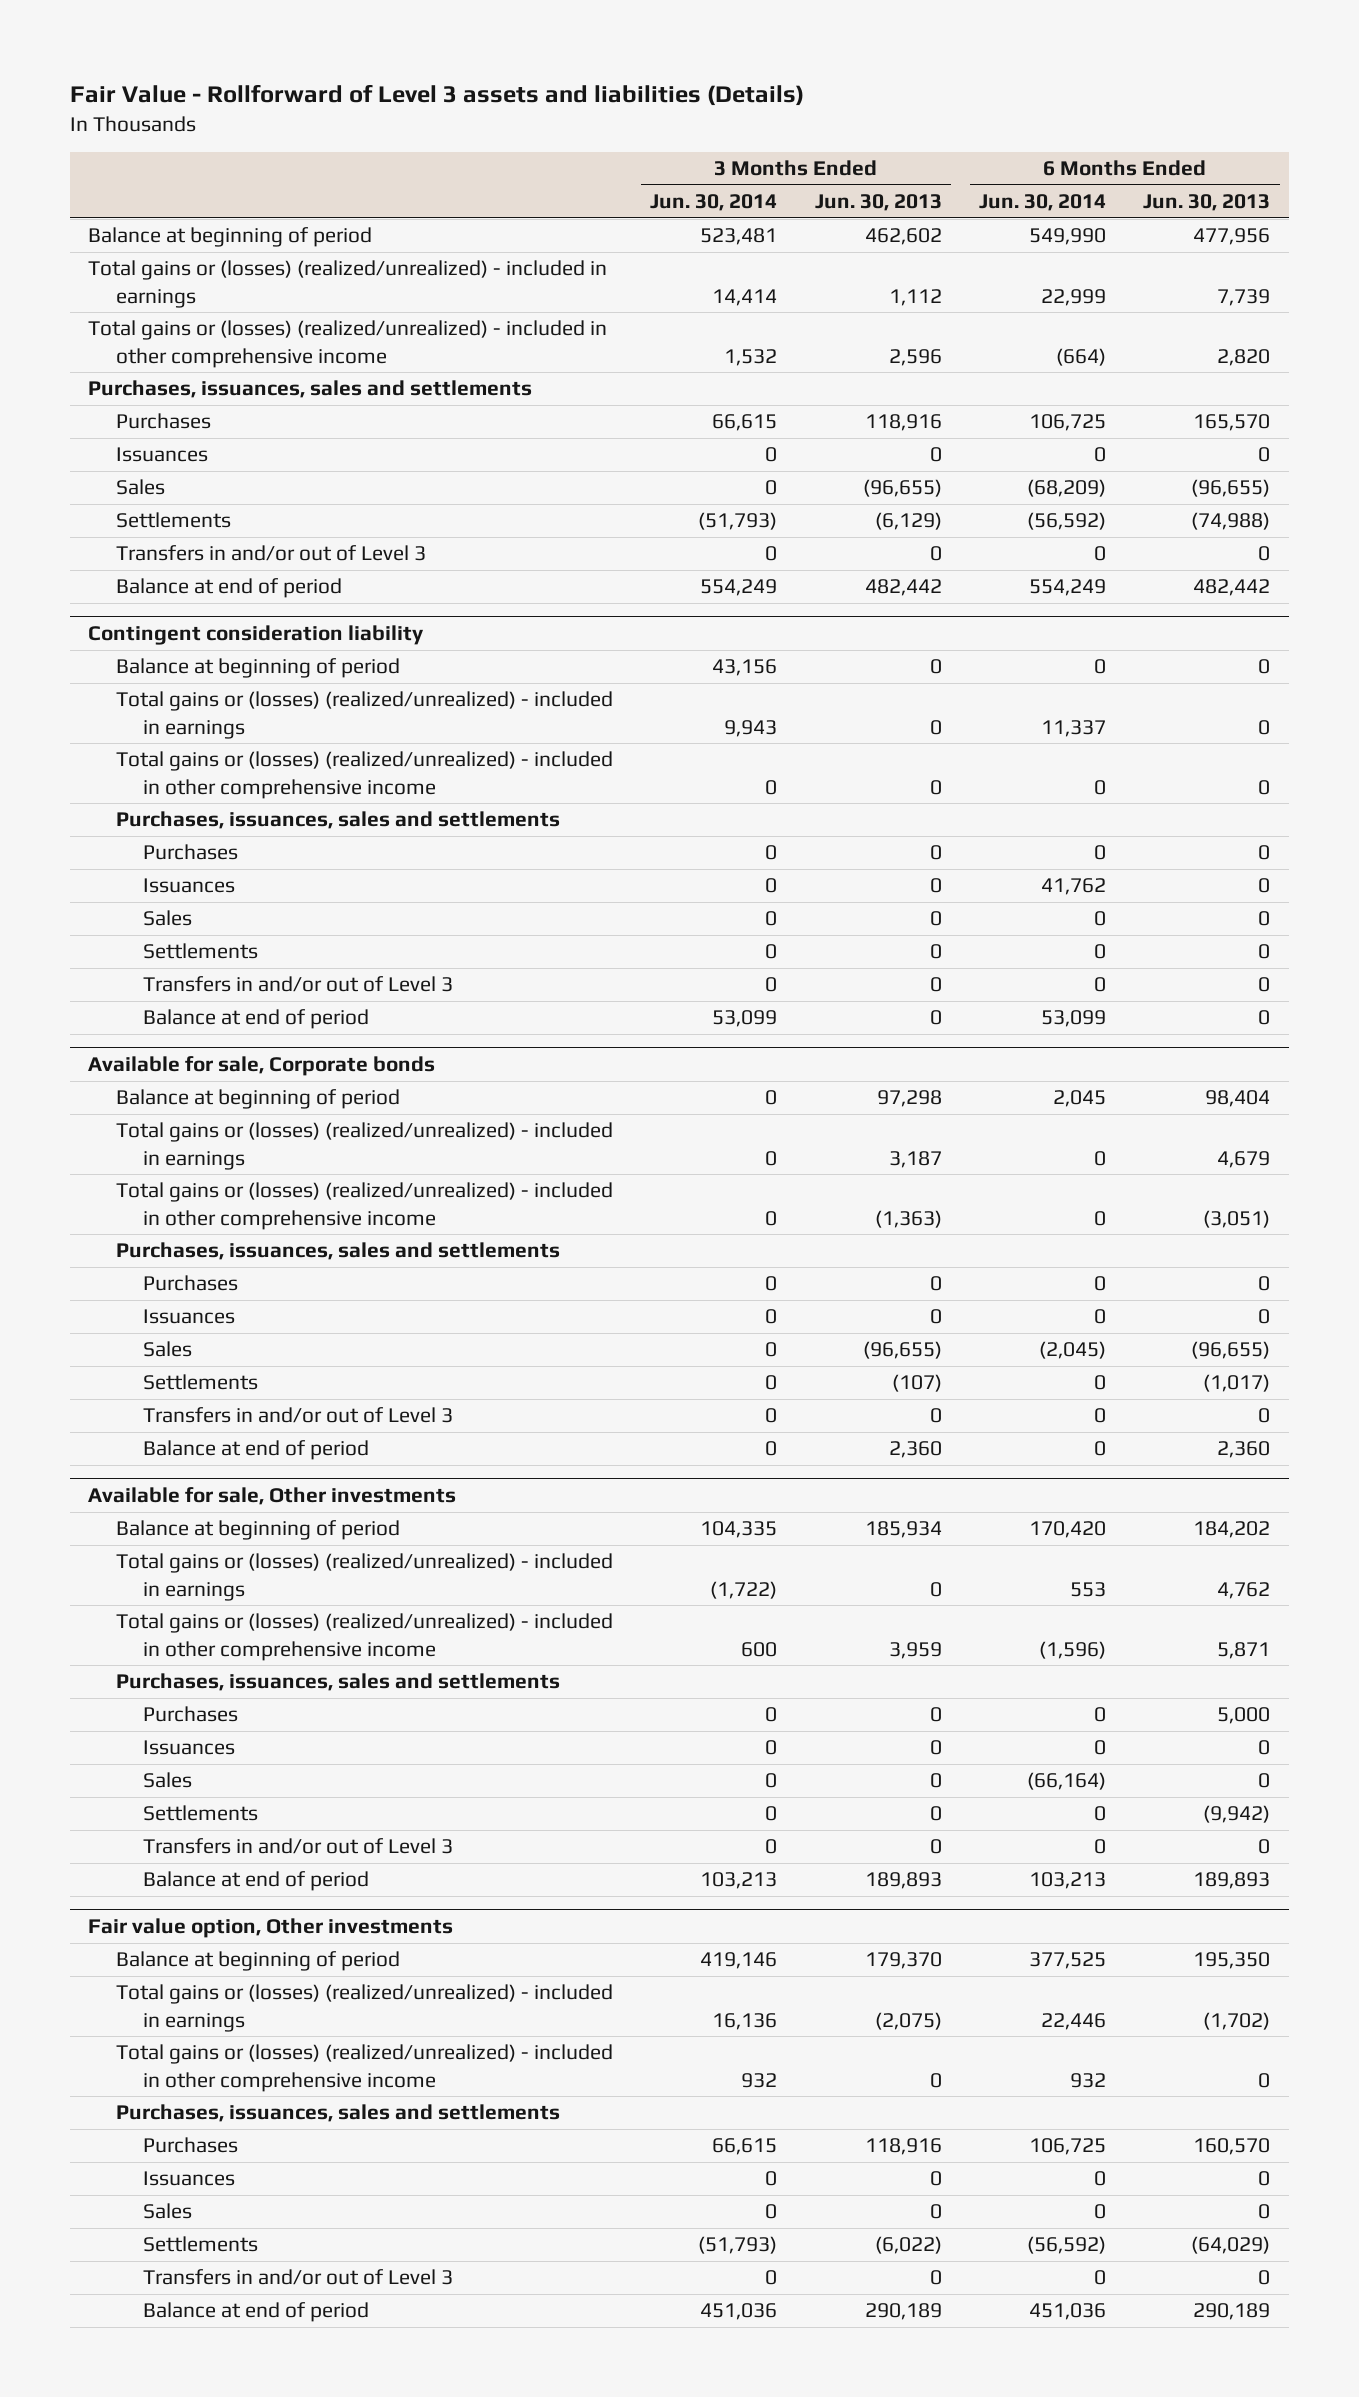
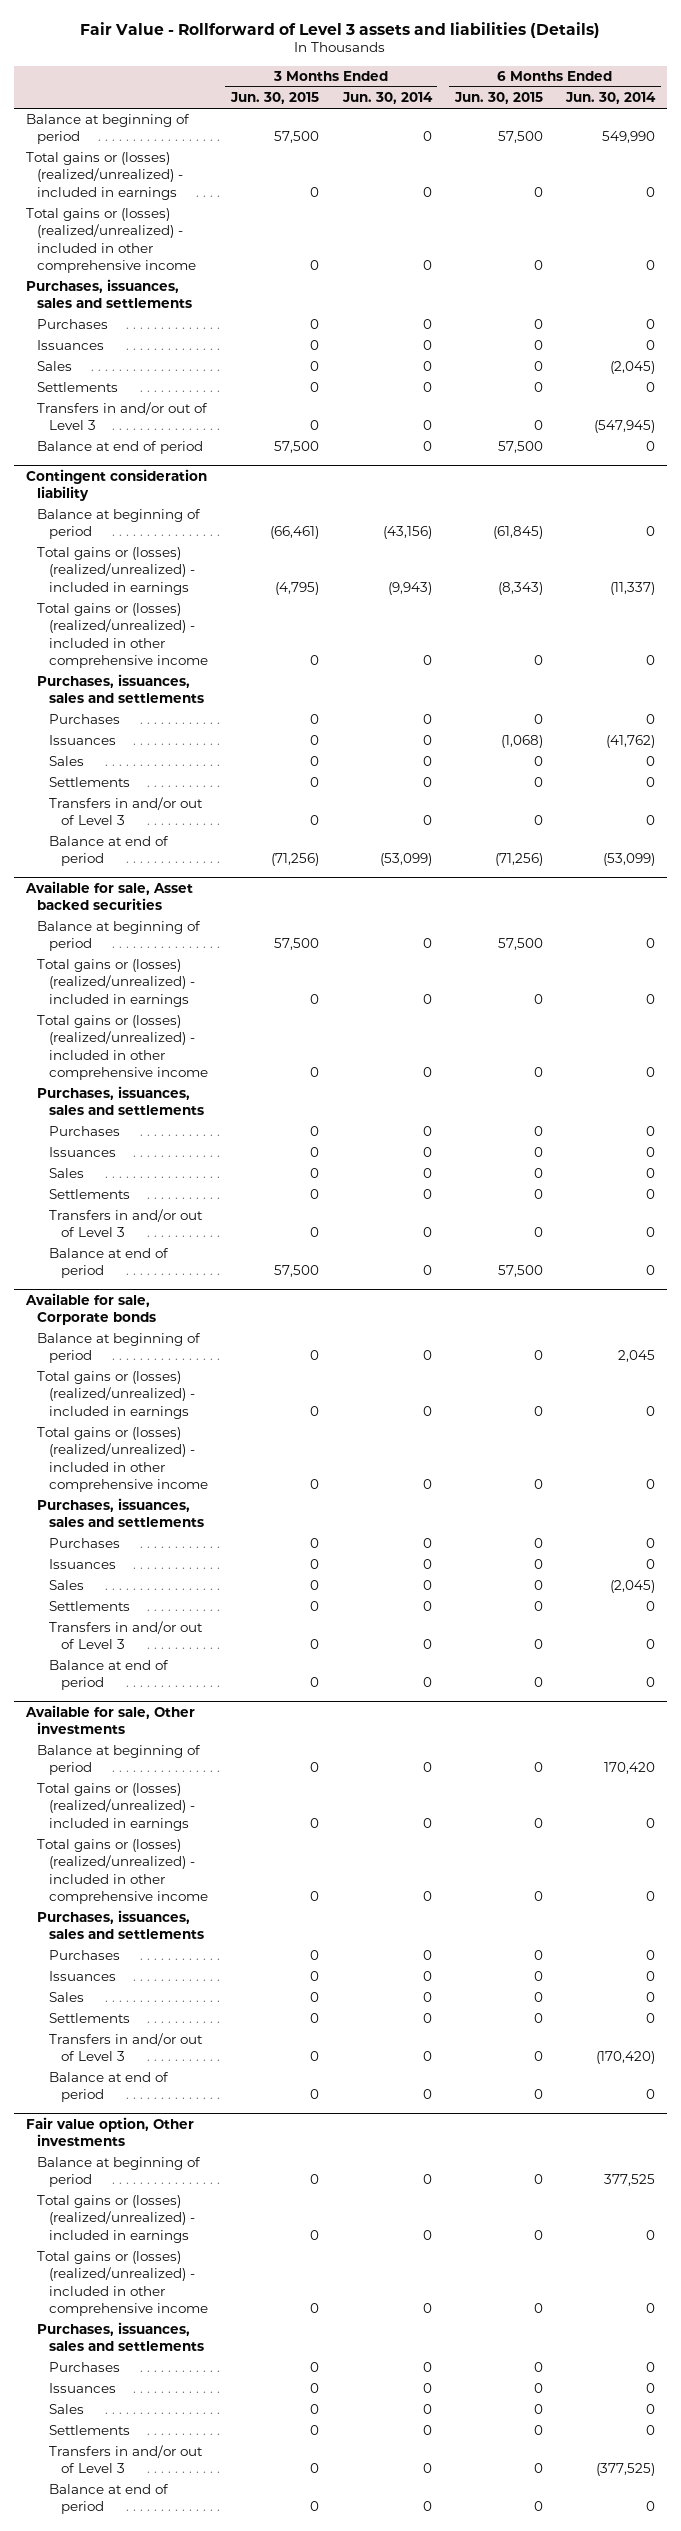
[814,194,942,212] Jun. 30, 2013 -> none
[1143,194,1271,212] Jun. 30, 2013 -> none
none -> [230,92,320,105] Jun. 30, 2015
none -> [453,92,543,105] Jun. 30, 2015
[700,228,778,246] 523,481 -> [422,131,432,142] 0
[712,288,778,306] 14,414 -> [422,186,432,197] 0
[1040,288,1106,306] 22,999 -> [646,186,656,197] 0
[724,348,778,366] 1,532 -> [422,259,432,270] 0
[1055,347,1106,366] (664) -> [646,259,656,270] 0
[712,414,778,432] 66,615 -> [422,319,432,330] 0
[1028,414,1106,432] 106,725 -> [646,319,656,330] 0
[1026,479,1106,498] (68,209) -> [610,361,656,375] (2,045)
[698,512,778,531] (51,793) -> [422,382,432,393] 0
[1026,512,1106,531] (56,592) -> [646,382,656,393] 0
[1093,546,1106,562] 0 -> [594,420,656,434] (547,945)
[700,579,778,597] 554,249 -> [422,441,432,452] 0
[1028,579,1106,597] 554,249 -> [646,441,656,452] 0
[712,659,778,677] 43,156 -> [382,526,432,540] (43,156)
[724,719,778,737] 9,943 -> [387,581,432,595] (9,943)
[1040,719,1106,737] 11,337 -> [610,581,656,595] (11,337)
[1040,878,1106,896] 41,762 -> [606,735,656,749] (41,762)
[712,1010,778,1028] 53,099 -> [379,853,432,867] (53,099)
[1040,1010,1106,1028] 53,099 -> [603,853,656,867] (53,099)
none -> [24,880,193,911] Available for sale, Asset backed securities
none -> [37,921,202,952] Balance at beginning of period
none -> [37,959,196,1007] Total gains or (losses) (realized/unrealized) - included in earnings
none -> [37,1015,209,1080] Total gains or (losses) (realized/unrealized) - included in other comprehensive income
none -> [37,1086,205,1116] Purchases, issuances, sales and settlements
none -> [49,1126,121,1137] Purchases
none -> [49,1147,117,1158] Issuances
none -> [49,1168,85,1179] Sales
none -> [49,1189,131,1200] Settlements
none -> [49,1209,204,1238] Transfers in and/or out of Level 3
none -> [49,1248,170,1279] Balance at end of period
[700,1521,778,1539] 104,335 -> [422,1762,432,1773] 0
[710,1580,778,1599] (1,722) -> [422,1817,432,1828] 0
[1069,1581,1106,1597] 553 -> [646,1817,656,1828] 0
[741,1641,778,1657] 600 -> [422,1890,432,1901] 0
[1038,1640,1106,1659] (1,596) -> [646,1890,656,1901] 0
[1026,1772,1106,1791] (66,164) -> [646,1992,656,2003] 0
[1093,1839,1106,1855] 0 -> [596,2051,656,2065] (170,420)
[700,1872,778,1890] 103,213 -> [422,2089,432,2100] 0
[1028,1872,1106,1890] 103,213 -> [646,2089,656,2100] 0
[700,1952,778,1970] 419,146 -> [422,2174,432,2185] 0
[712,2012,778,2030] 16,136 -> [422,2229,432,2240] 0
[1040,2012,1106,2030] 22,446 -> [646,2229,656,2240] 0
[741,2072,778,2088] 932 -> [422,2302,432,2313] 0
[1069,2072,1106,2088] 932 -> [646,2302,656,2313] 0
[712,2138,778,2156] 66,615 -> [422,2362,432,2373] 0
[1028,2138,1106,2156] 106,725 -> [646,2362,656,2373] 0
[698,2236,778,2255] (51,793) -> [422,2425,432,2436] 0
[1026,2236,1106,2255] (56,592) -> [646,2425,656,2436] 0
[1093,2270,1106,2286] 0 -> [596,2463,656,2477] (377,525)
[700,2303,778,2321] 451,036 -> [422,2501,432,2512] 0
[1028,2303,1106,2321] 451,036 -> [646,2501,656,2512] 0

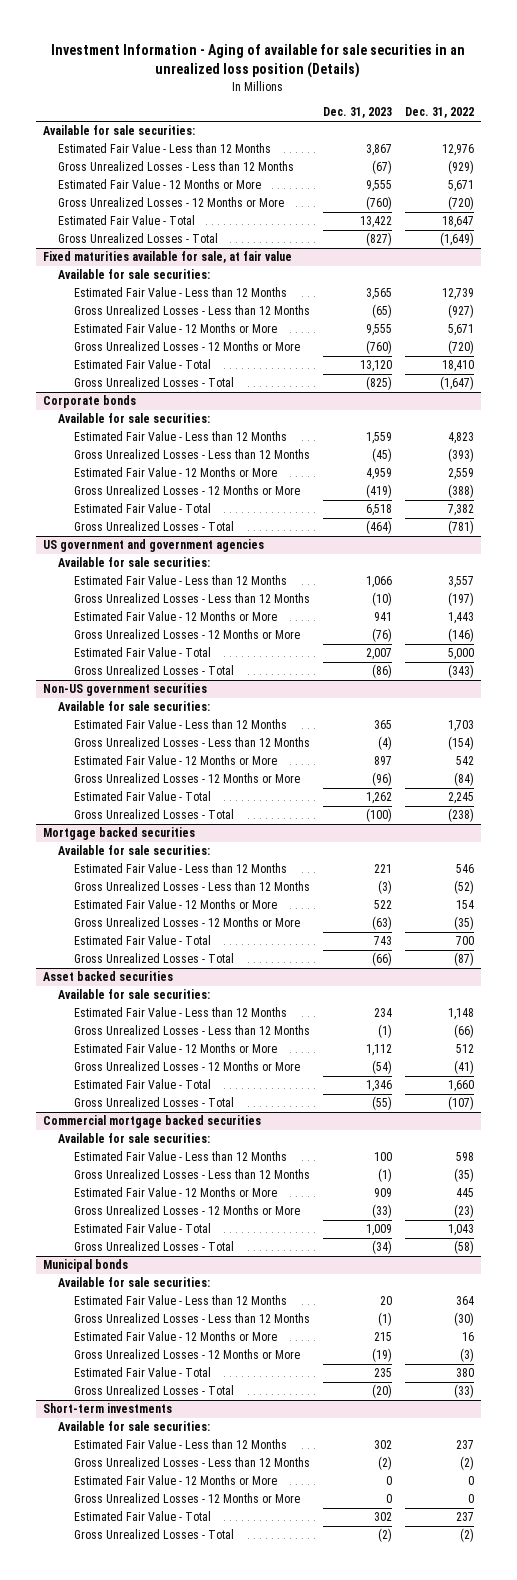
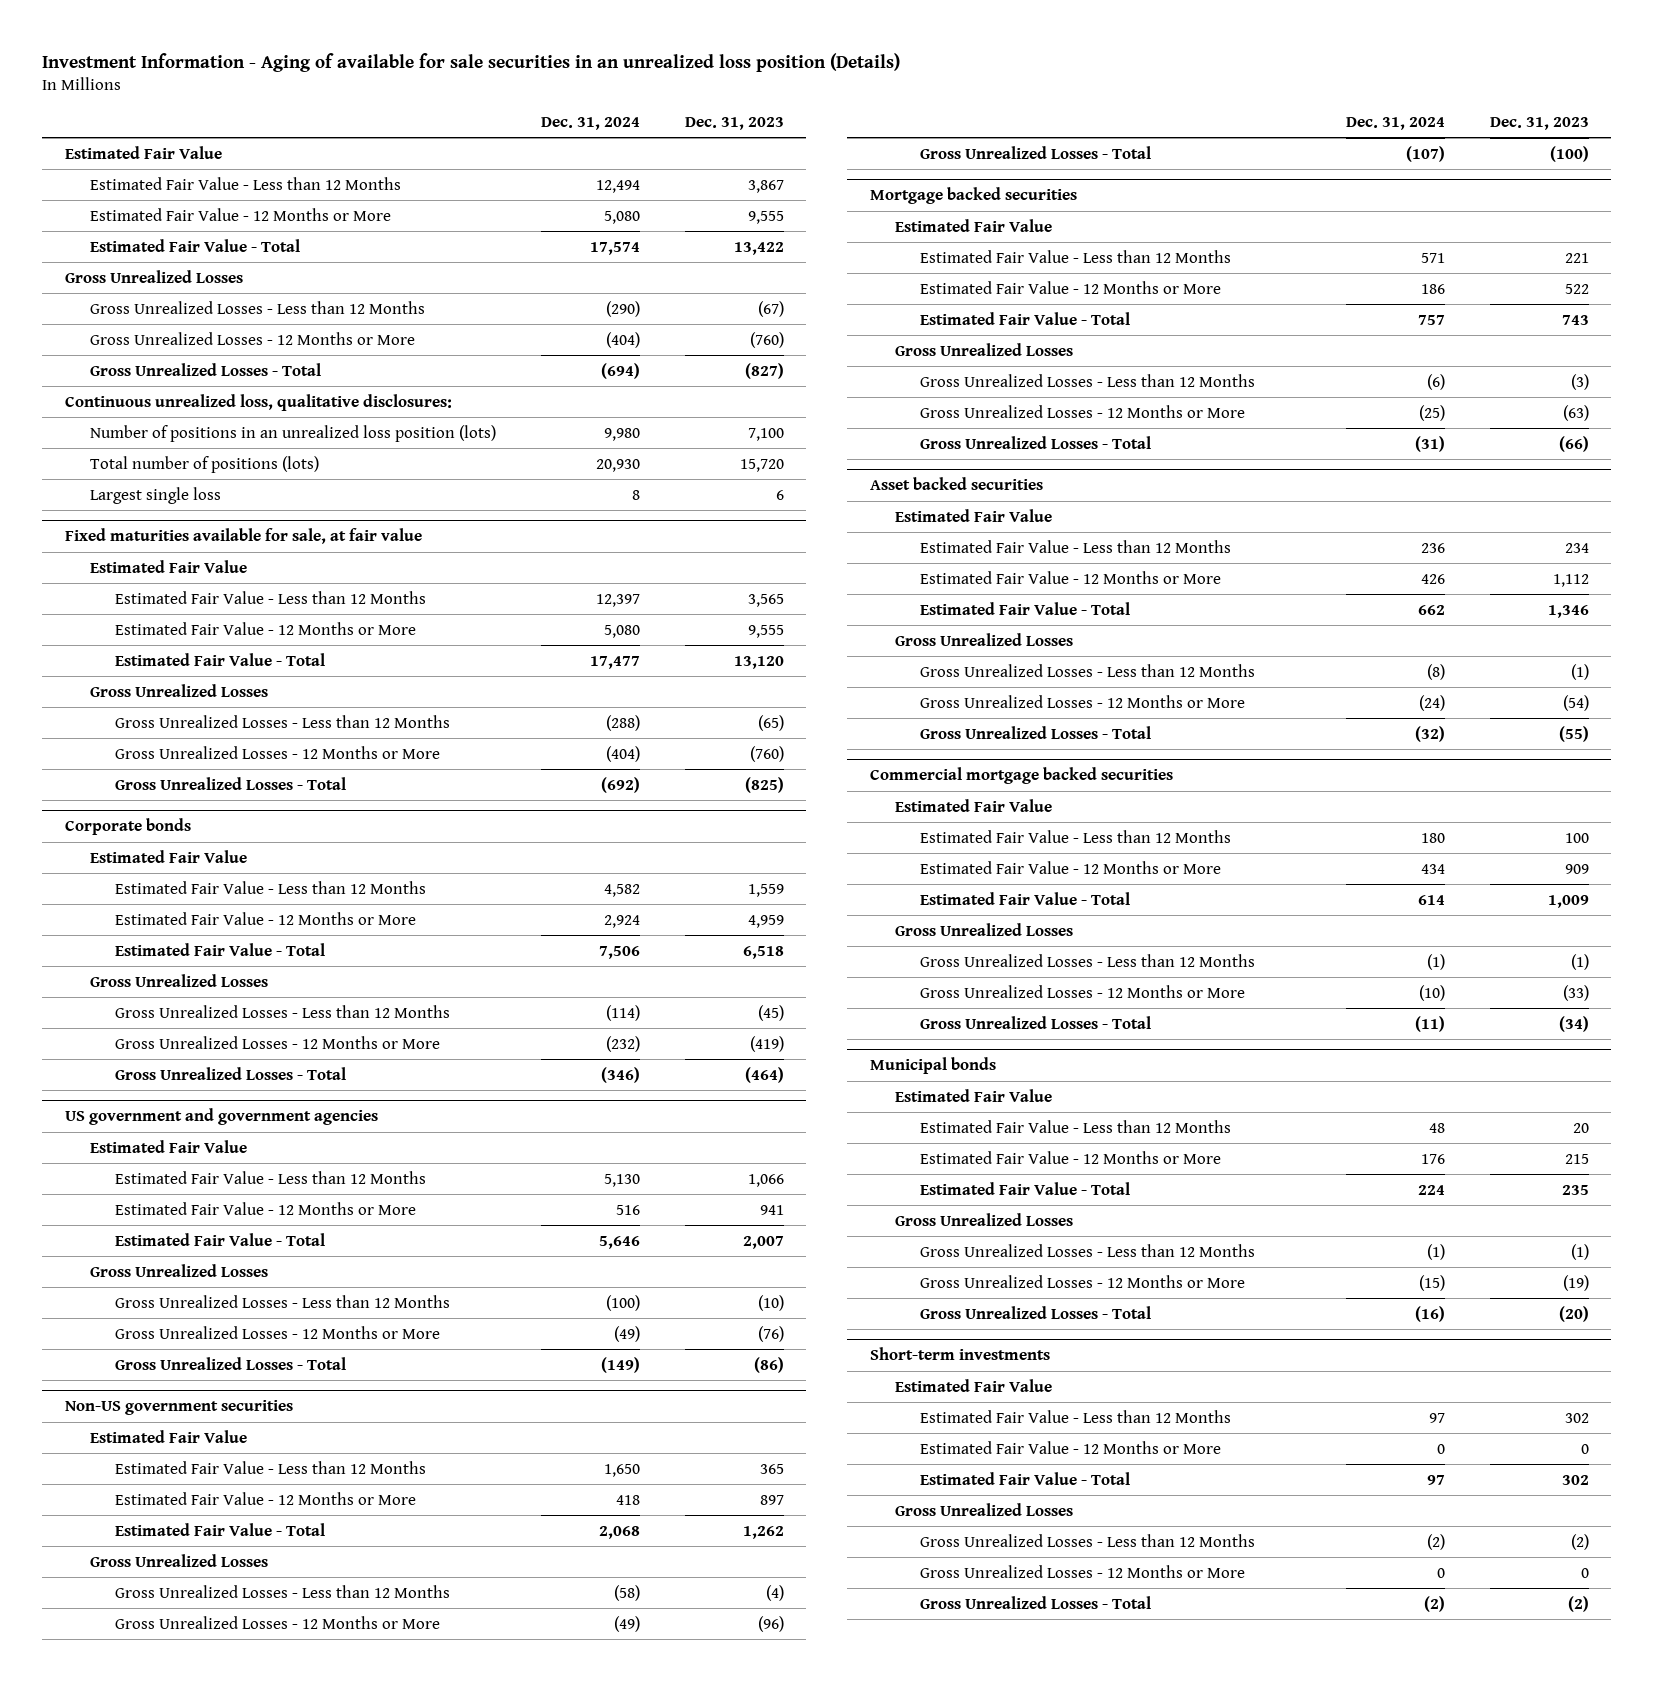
[405,107,475,119] Dec. 31, 2022 -> none
none -> [540,116,640,130] Dec. 31, 2024
[42,125,195,136] Available for sale securities: -> none
none -> [64,145,222,159] Estimated Fair Value
none -> [64,269,243,283] Gross Unrealized Losses
[58,161,295,172] Gross Unrealized Losses - Less than 12 Months -> [89,300,425,314] Gross Unrealized Losses - Less than 12 Months
[58,197,285,208] Gross Unrealized Losses - 12 Months or More -> [89,331,415,345] Gross Unrealized Losses - 12 Months or More
none -> [64,393,452,411] Continuous unrealized loss, qualitative disclosures:
none -> [89,424,496,442] Number of positions in an unrealized loss position (lots)
none -> [89,455,319,473] Total number of positions (lots)
none -> [89,486,221,504] Largest single loss
[58,269,211,280] Available for sale securities: -> none
none -> [89,559,247,573] Estimated Fair Value
none -> [89,683,268,697] Gross Unrealized Losses
[73,305,310,316] Gross Unrealized Losses - Less than 12 Months -> [115,714,451,728] Gross Unrealized Losses - Less than 12 Months
[73,341,300,352] Gross Unrealized Losses - 12 Months or More -> [115,745,441,759] Gross Unrealized Losses - 12 Months or More
[58,413,211,424] Available for sale securities: -> none
none -> [89,849,247,863] Estimated Fair Value
none -> [89,973,268,987] Gross Unrealized Losses
[73,449,310,460] Gross Unrealized Losses - Less than 12 Months -> [115,1004,451,1018] Gross Unrealized Losses - Less than 12 Months
[73,485,300,496] Gross Unrealized Losses - 12 Months or More -> [115,1035,441,1049] Gross Unrealized Losses - 12 Months or More
[58,557,211,568] Available for sale securities: -> none
none -> [89,1139,247,1153] Estimated Fair Value
none -> [89,1263,268,1277] Gross Unrealized Losses
[73,593,310,604] Gross Unrealized Losses - Less than 12 Months -> [115,1294,451,1308] Gross Unrealized Losses - Less than 12 Months
[73,629,300,640] Gross Unrealized Losses - 12 Months or More -> [115,1325,441,1339] Gross Unrealized Losses - 12 Months or More
[58,701,211,712] Available for sale securities: -> none
none -> [89,1429,247,1443] Estimated Fair Value
none -> [89,1553,268,1567] Gross Unrealized Losses
[73,737,310,748] Gross Unrealized Losses - Less than 12 Months -> [115,1584,451,1598] Gross Unrealized Losses - Less than 12 Months
[73,773,300,784] Gross Unrealized Losses - 12 Months or More -> [115,1615,441,1629] Gross Unrealized Losses - 12 Months or More
[58,845,211,856] Available for sale securities: -> none
none -> [894,218,1052,232] Estimated Fair Value
none -> [894,342,1073,356] Gross Unrealized Losses
[73,881,310,892] Gross Unrealized Losses - Less than 12 Months -> [920,373,1256,387] Gross Unrealized Losses - Less than 12 Months
[73,917,300,928] Gross Unrealized Losses - 12 Months or More -> [920,404,1246,418] Gross Unrealized Losses - 12 Months or More
[58,989,211,1000] Available for sale securities: -> none
none -> [894,508,1052,522] Estimated Fair Value
none -> [894,632,1073,646] Gross Unrealized Losses
[73,1025,310,1036] Gross Unrealized Losses - Less than 12 Months -> [920,663,1256,677] Gross Unrealized Losses - Less than 12 Months
[73,1061,300,1072] Gross Unrealized Losses - 12 Months or More -> [920,694,1246,708] Gross Unrealized Losses - 12 Months or More
[58,1133,211,1144] Available for sale securities: -> none
none -> [894,798,1052,812] Estimated Fair Value
none -> [894,922,1073,936] Gross Unrealized Losses
[73,1169,310,1180] Gross Unrealized Losses - Less than 12 Months -> [920,953,1256,967] Gross Unrealized Losses - Less than 12 Months
[73,1205,300,1216] Gross Unrealized Losses - 12 Months or More -> [920,984,1246,998] Gross Unrealized Losses - 12 Months or More
[58,1277,211,1288] Available for sale securities: -> none
none -> [894,1088,1052,1102] Estimated Fair Value
none -> [894,1212,1073,1226] Gross Unrealized Losses
[73,1313,310,1324] Gross Unrealized Losses - Less than 12 Months -> [920,1243,1256,1257] Gross Unrealized Losses - Less than 12 Months
[73,1349,300,1360] Gross Unrealized Losses - 12 Months or More -> [920,1274,1246,1288] Gross Unrealized Losses - 12 Months or More
[58,1421,211,1432] Available for sale securities: -> none
none -> [894,1378,1052,1392] Estimated Fair Value
none -> [894,1502,1073,1516] Gross Unrealized Losses
[73,1457,310,1468] Gross Unrealized Losses - Less than 12 Months -> [920,1533,1256,1547] Gross Unrealized Losses - Less than 12 Months
[73,1493,300,1504] Gross Unrealized Losses - 12 Months or More -> [920,1564,1246,1578] Gross Unrealized Losses - 12 Months or More

